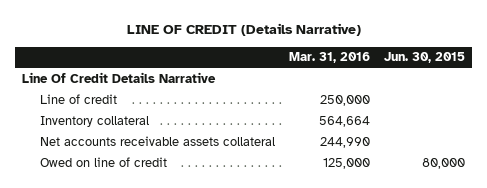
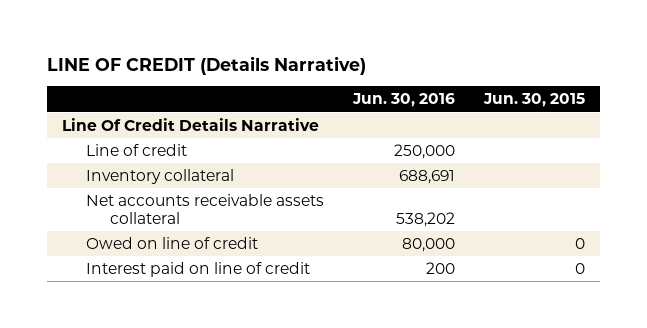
[288,52,370,64] Mar. 31, 2016 -> none
none -> [351,93,455,108] Jun. 30, 2016
[421,157,465,169] 80,000 -> [575,238,586,250] 0
none -> [85,262,310,278] Interest paid on line of credit

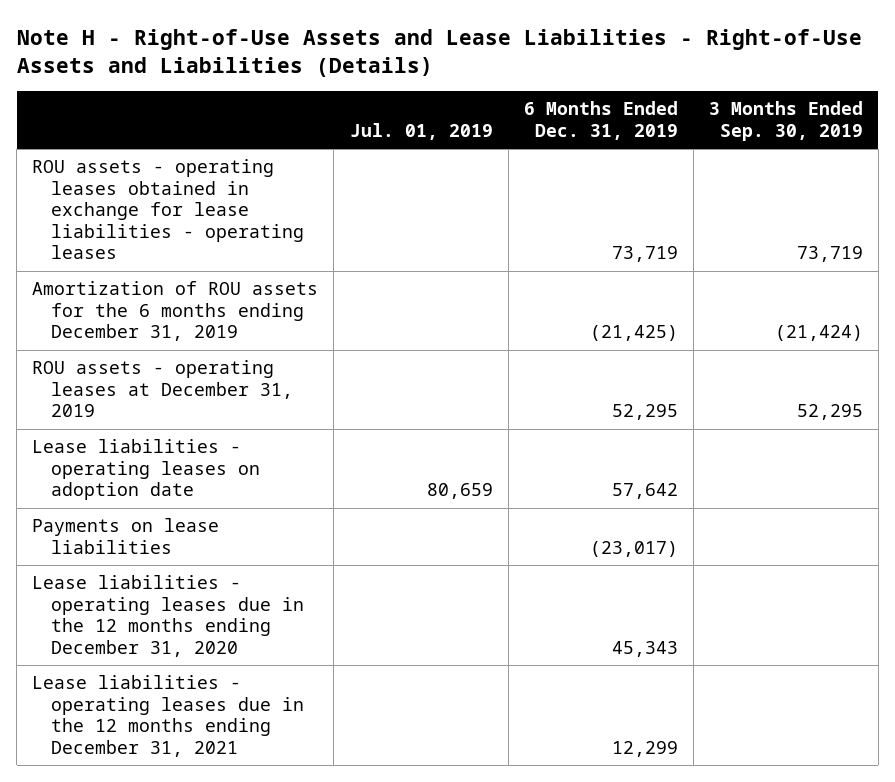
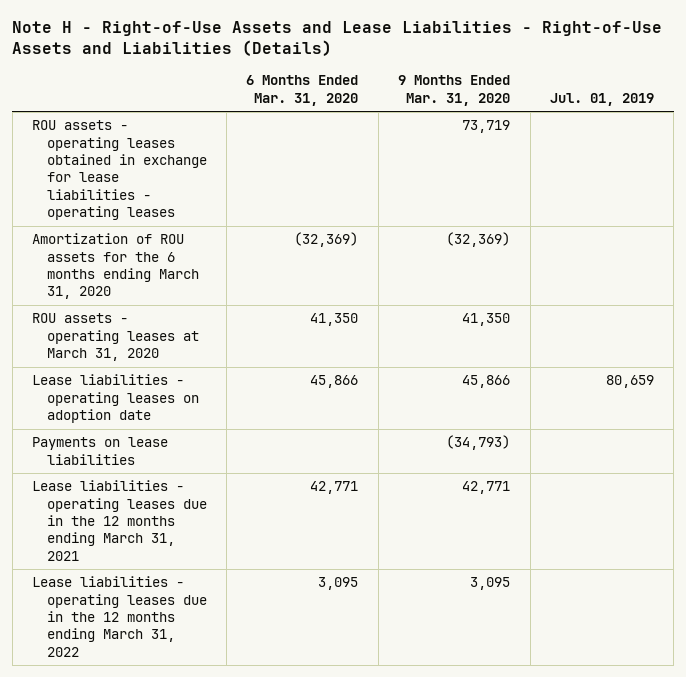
[523,101,678,140] 6 Months Ended Dec. 31, 2019 -> none
[708,101,863,141] 3 Months Ended Sep. 30, 2019 -> none
none -> [246,75,359,106] 6 Months Ended Mar. 31, 2020
none -> [398,75,511,106] 9 Months Ended Mar. 31, 2020
[32,281,319,342] Amortization of ROU assets for the 6 months ending December 31, 2019 -> [32,233,199,300] Amortization of ROU assets for the 6 months ending March 31, 2020
[32,360,294,418] ROU assets - operating leases at December 31, 2019 -> [32,313,199,362] ROU assets - operating leases at March 31, 2020
[32,575,305,657] Lease liabilities - operating leases due in the 12 months ending December 31, 2020 -> [32,480,207,561] Lease liabilities - operating leases due in the 12 months ending March 31, 2021
[32,675,305,757] Lease liabilities - operating leases due in the 12 months ending December 31, 2021 -> [32,576,207,657] Lease liabilities - operating leases due in the 12 months ending March 31, 2022

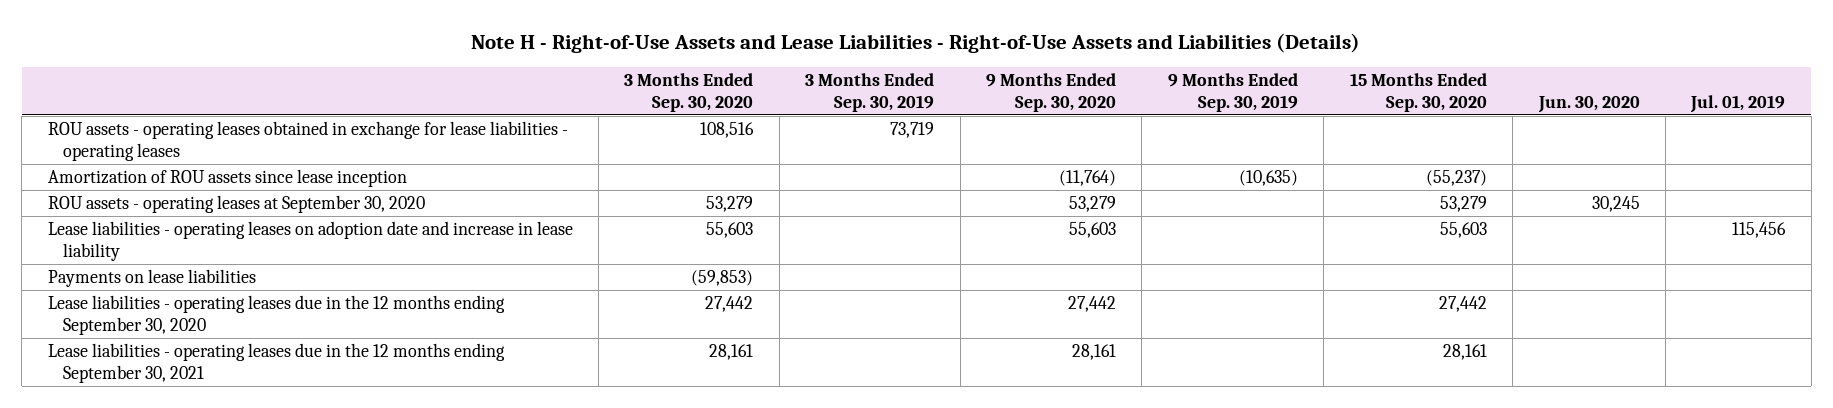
[246,75,359,106] 6 Months Ended Mar. 31, 2020 -> none
[398,75,511,106] 9 Months Ended Mar. 31, 2020 -> none
none -> [624,72,754,112] 3 Months Ended Sep. 30, 2020
none -> [805,72,935,112] 3 Months Ended Sep. 30, 2019
none -> [986,72,1117,112] 9 Months Ended Sep. 30, 2020
none -> [1167,72,1298,112] 9 Months Ended Sep. 30, 2019
none -> [1349,72,1487,112] 15 Months Ended Sep. 30, 2020
none -> [1537,95,1640,113] Jun. 30, 2020
[32,233,199,300] Amortization of ROU assets for the 6 months ending March 31, 2020 -> [47,169,407,188] Amortization of ROU assets since lease inception
[32,313,199,362] ROU assets - operating leases at March 31, 2020 -> [47,195,425,214] ROU assets - operating leases at September 30, 2020
[32,374,199,424] Lease liabilities - operating leases on adoption date -> [47,221,573,261] Lease liabilities - operating leases on adoption date and increase in lease liability
[606,375,655,389] 80,659 -> [1732,222,1787,239] 115,456
[32,480,207,561] Lease liabilities - operating leases due in the 12 months ending March 31, 2021 -> [47,295,505,335] Lease liabilities - operating leases due in the 12 months ending September 30, 2020
[32,576,207,657] Lease liabilities - operating leases due in the 12 months ending March 31, 2022 -> [47,343,505,383] Lease liabilities - operating leases due in the 12 months ending September 30, 2021

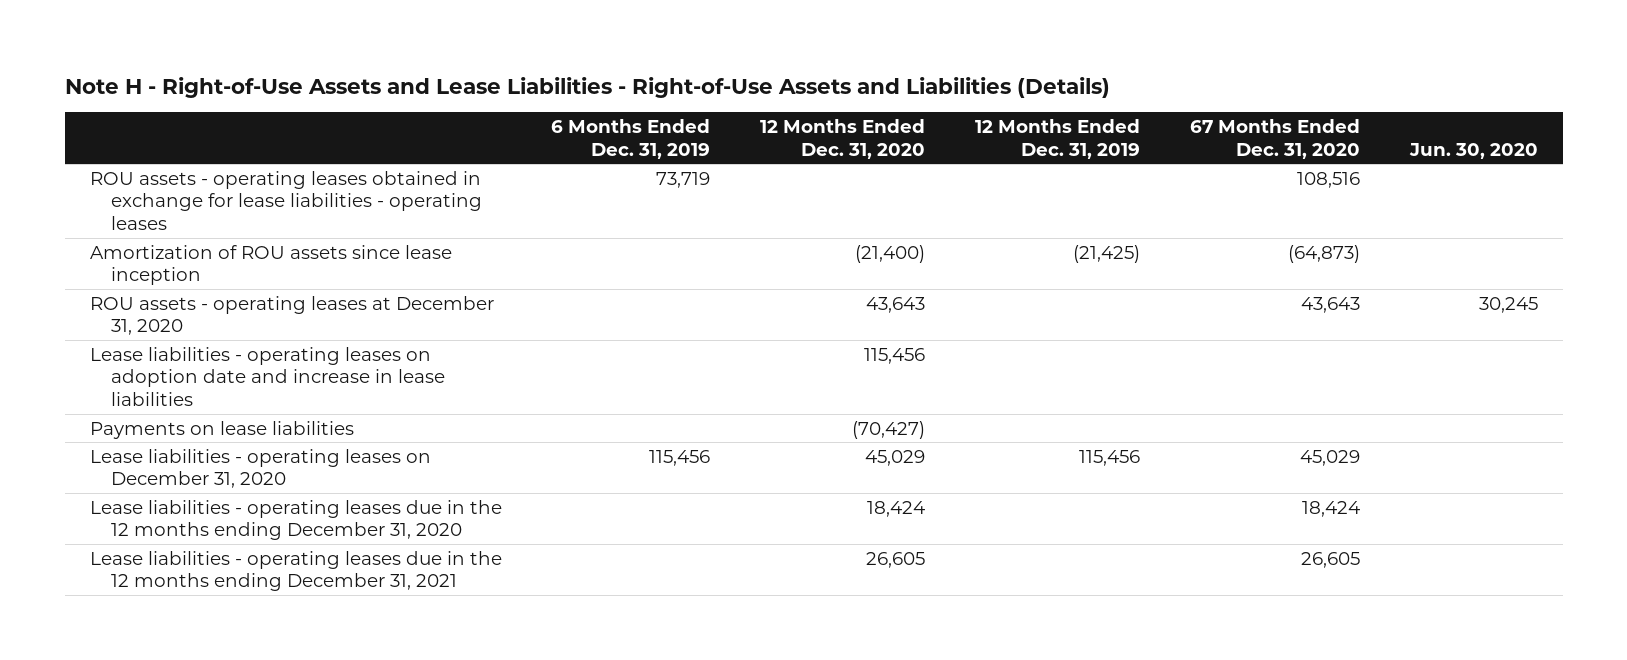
[624,72,754,112] 3 Months Ended Sep. 30, 2020 -> none
[805,72,935,112] 3 Months Ended Sep. 30, 2019 -> none
[986,72,1117,112] 9 Months Ended Sep. 30, 2020 -> none
[1167,72,1298,112] 9 Months Ended Sep. 30, 2019 -> none
[1349,72,1487,112] 15 Months Ended Sep. 30, 2020 -> none
[1690,94,1786,113] Jul. 01, 2019 -> none
none -> [551,118,711,159] 6 Months Ended Dec. 31, 2019
none -> [760,118,926,159] 12 Months Ended Dec. 31, 2020
none -> [975,118,1141,159] 12 Months Ended Dec. 31, 2019
none -> [1189,118,1360,159] 67 Months Ended Dec. 31, 2020
[47,195,425,214] ROU assets - operating leases at September 30, 2020 -> [89,295,494,336] ROU assets - operating leases at December 31, 2020
[47,221,573,261] Lease liabilities - operating leases on adoption date and increase in lease liability -> [89,346,445,407] Lease liabilities - operating leases on adoption date and increase in lease liabilities
none -> [89,448,431,489] Lease liabilities - operating leases on December 31, 2020
[47,295,505,335] Lease liabilities - operating leases due in the 12 months ending September 30, 2020 -> [89,499,502,541] Lease liabilities - operating leases due in the 12 months ending December 31, 2020
[47,343,505,383] Lease liabilities - operating leases due in the 12 months ending September 30, 2021 -> [89,550,502,592] Lease liabilities - operating leases due in the 12 months ending December 31, 2021

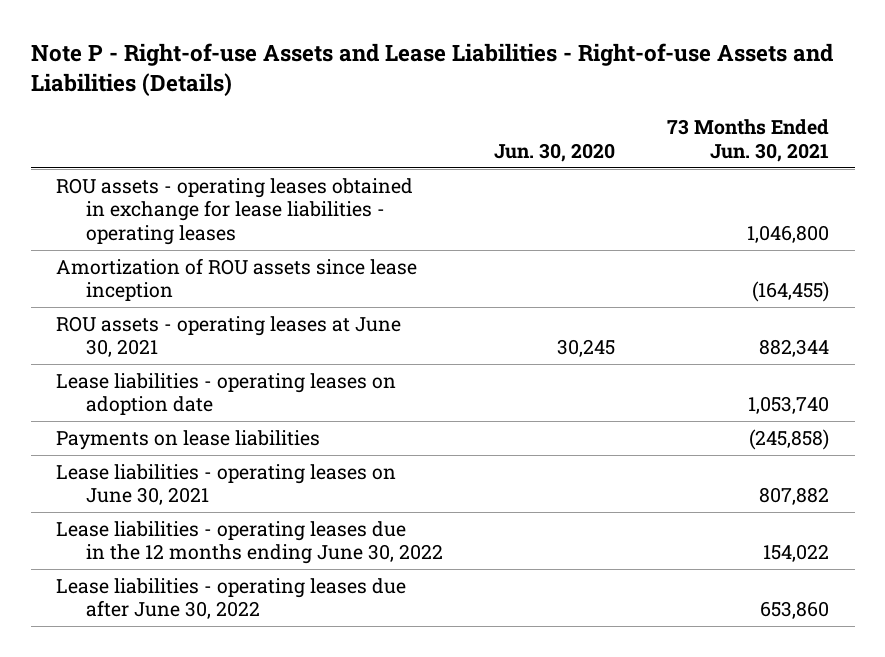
[64,76,1110,98] Note H - Right-of-Use Assets and Lease Liabilities - Right-of-Use Assets and Liabilities (Details) -> [30,42,833,97] Note P - Right-of-use Assets and Lease Liabilities - Right-of-use Assets and Liabilities (Details)
[551,118,711,159] 6 Months Ended Dec. 31, 2019 -> none
[760,118,926,159] 12 Months Ended Dec. 31, 2020 -> none
[975,118,1141,159] 12 Months Ended Dec. 31, 2019 -> none
[1189,118,1360,159] 67 Months Ended Dec. 31, 2020 -> none
none -> [666,119,829,162] 73 Months Ended Jun. 30, 2021
[89,295,494,336] ROU assets - operating leases at December 31, 2020 -> [56,315,402,358] ROU assets - operating leases at June 30, 2021
[89,346,445,407] Lease liabilities - operating leases on adoption date and increase in lease liabilities -> [56,372,397,416] Lease liabilities - operating leases on adoption date
[89,448,431,489] Lease liabilities - operating leases on December 31, 2020 -> [56,463,397,506] Lease liabilities - operating leases on June 30, 2021
[89,499,502,541] Lease liabilities - operating leases due in the 12 months ending December 31, 2020 -> [56,520,443,565] Lease liabilities - operating leases due in the 12 months ending June 30, 2022
[89,550,502,592] Lease liabilities - operating leases due in the 12 months ending December 31, 2021 -> [56,577,407,620] Lease liabilities - operating leases due after June 30, 2022

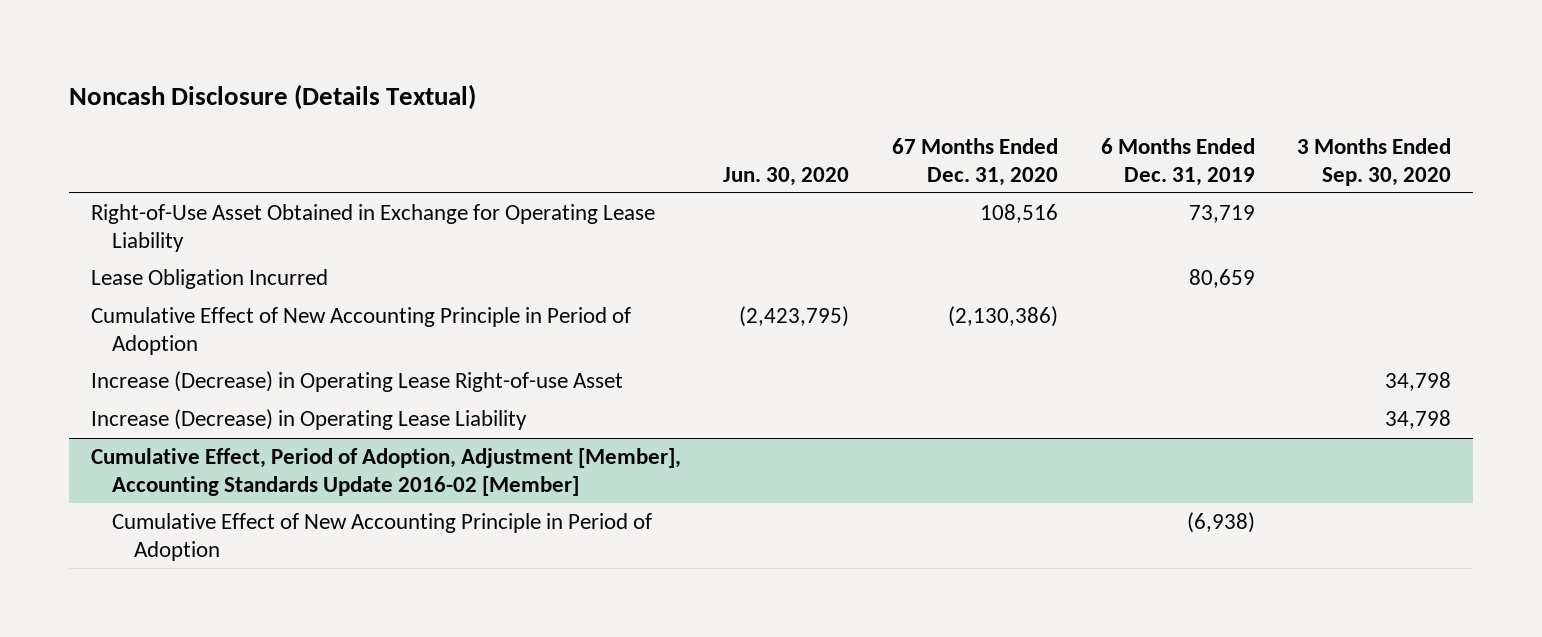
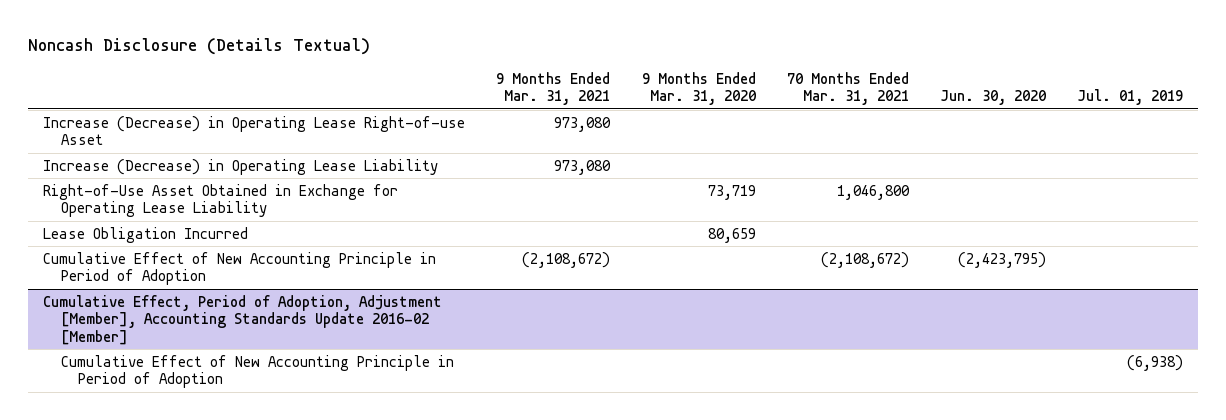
[891,137,1058,186] 67 Months Ended Dec. 31, 2020 -> none
[1100,137,1255,186] 6 Months Ended Dec. 31, 2019 -> none
[1297,137,1452,186] 3 Months Ended Sep. 30, 2020 -> none
none -> [496,71,611,106] 9 Months Ended Mar. 31, 2021
none -> [641,71,756,106] 9 Months Ended Mar. 31, 2020
none -> [786,71,909,106] 70 Months Ended Mar. 31, 2021
none -> [1076,89,1183,106] Jul. 01, 2019
[90,371,623,393] Increase (Decrease) in Operating Lease Right-of-use Asset -> [43,115,466,146] Increase (Decrease) in Operating Lease Right-of-use Asset
[90,409,527,431] Increase (Decrease) in Operating Lease Liability -> [43,158,439,175] Increase (Decrease) in Operating Lease Liability

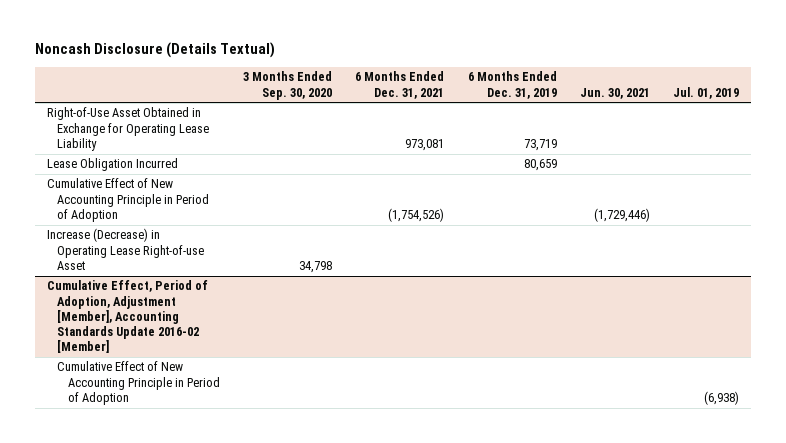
[496,71,611,106] 9 Months Ended Mar. 31, 2021 -> none
[641,71,756,106] 9 Months Ended Mar. 31, 2020 -> none
[786,71,909,106] 70 Months Ended Mar. 31, 2021 -> none
[939,90,1046,106] Jun. 30, 2020 -> none
none -> [242,71,332,100] 3 Months Ended Sep. 30, 2020
none -> [355,71,445,99] 6 Months Ended Dec. 31, 2021
none -> [467,71,557,99] 6 Months Ended Dec. 31, 2019
none -> [579,87,650,99] Jun. 30, 2021
[43,158,439,175] Increase (Decrease) in Operating Lease Liability -> none
[43,115,466,146] Increase (Decrease) in Operating Lease Right-of-use Asset -> [46,228,205,270] Increase (Decrease) in Operating Lease Right-of-use Asset

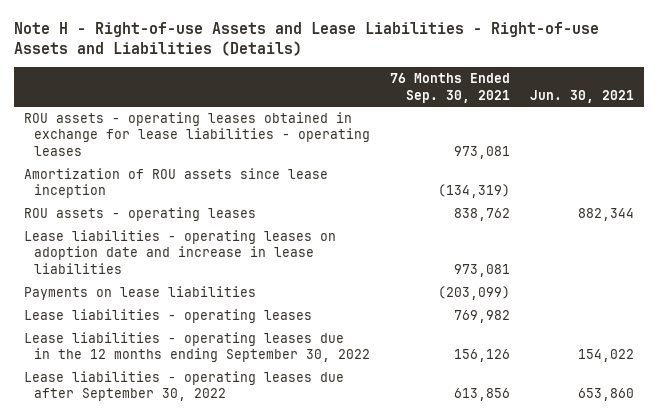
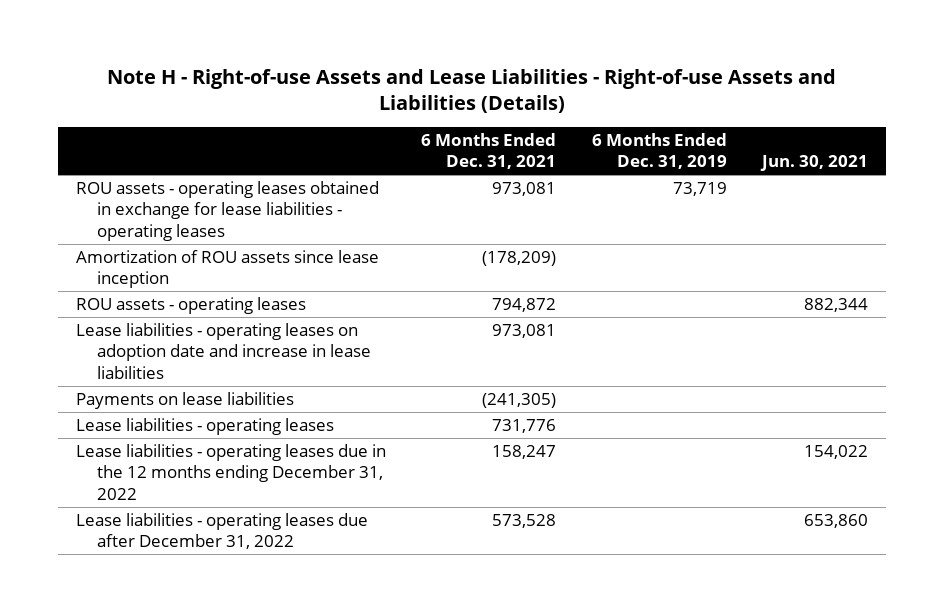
[390,73,511,103] 76 Months Ended Sep. 30, 2021 -> none
none -> [421,133,557,170] 6 Months Ended Dec. 31, 2021
none -> [591,133,727,170] 6 Months Ended Dec. 31, 2019
[23,332,371,363] Lease liabilities - operating leases due in the 12 months ending September 30, 2022 -> [75,444,386,500] Lease liabilities - operating leases due in the 12 months ending December 31, 2022
[23,371,344,402] Lease liabilities - operating leases due after September 30, 2022 -> [75,513,368,550] Lease liabilities - operating leases due after December 31, 2022

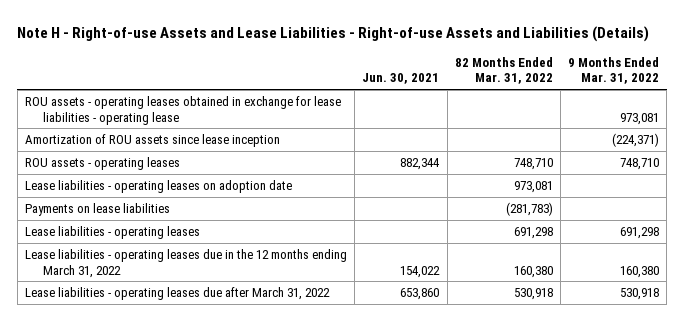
[421,133,557,170] 6 Months Ended Dec. 31, 2021 -> none
[591,133,727,170] 6 Months Ended Dec. 31, 2019 -> none
none -> [454,56,553,85] 82 Months Ended Mar. 31, 2022
none -> [568,56,660,85] 9 Months Ended Mar. 31, 2022
[75,181,379,241] ROU assets - operating leases obtained in exchange for lease liabilities - operating leases -> [24,96,341,125] ROU assets - operating leases obtained in exchange for lease liabilities - operating lease
[75,323,371,379] Lease liabilities - operating leases on adoption date and increase in lease liabilities -> [24,180,292,194] Lease liabilities - operating leases on adoption date
[75,444,386,500] Lease liabilities - operating leases due in the 12 months ending December 31, 2022 -> [24,249,347,278] Lease liabilities - operating leases due in the 12 months ending March 31, 2022
[75,513,368,550] Lease liabilities - operating leases due after December 31, 2022 -> [24,287,330,301] Lease liabilities - operating leases due after March 31, 2022

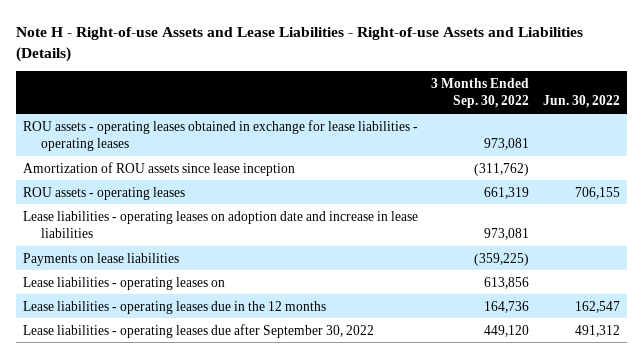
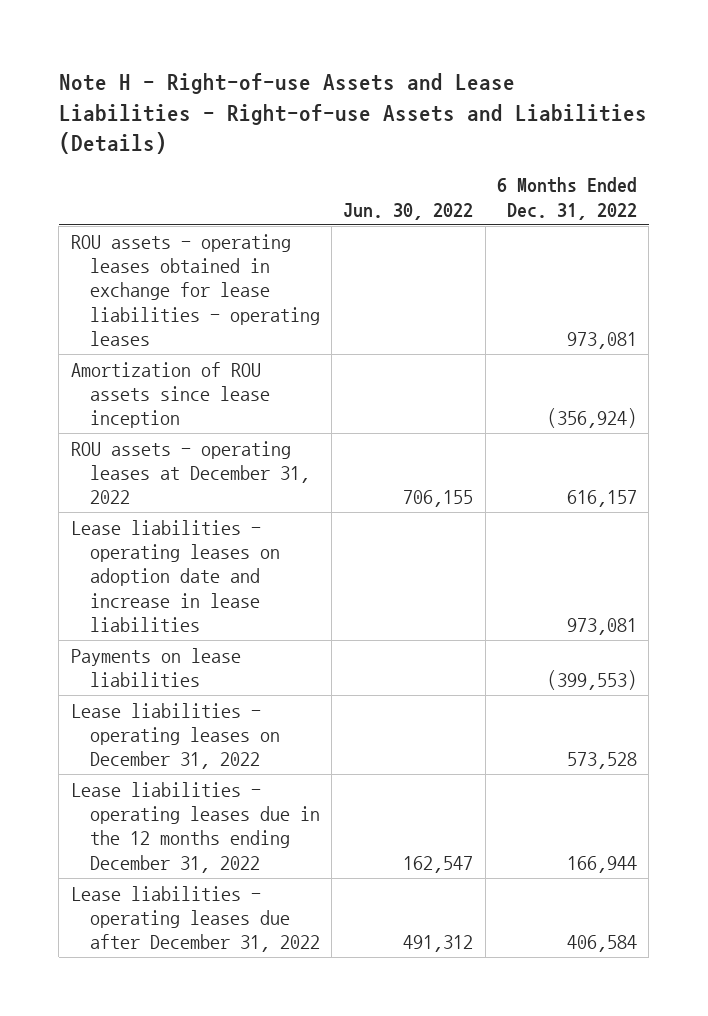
[431,78,530,109] 3 Months Ended Sep. 30, 2022 -> none
none -> [497,177,638,220] 6 Months Ended Dec. 31, 2022
[22,186,185,200] ROU assets - operating leases -> [70,440,310,505] ROU assets - operating leases at December 31, 2022
[22,276,225,290] Lease liabilities - operating leases on -> [70,702,280,770] Lease liabilities - operating leases on December 31, 2022
[22,300,326,314] Lease liabilities - operating leases due in the 12 months -> [70,781,320,873] Lease liabilities - operating leases due in the 12 months ending December 31, 2022
[22,323,374,338] Lease liabilities - operating leases due after September 30, 2022 -> [70,885,320,953] Lease liabilities - operating leases due after December 31, 2022

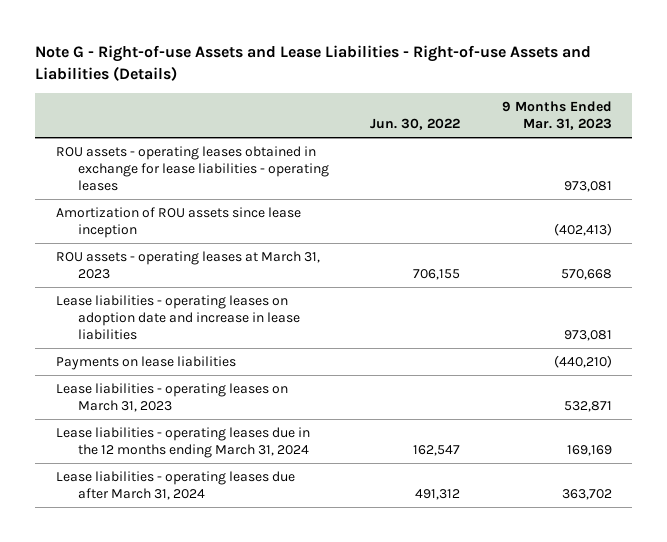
[58,73,647,155] Note H - Right-of-use Assets and Lease Liabilities - Right-of-use Assets and Liabilities (Details) -> [35,45,592,81] Note G - Right-of-use Assets and Lease Liabilities - Right-of-use Assets and Liabilities (Details)
[497,177,638,220] 6 Months Ended Dec. 31, 2022 -> none
none -> [501,101,612,130] 9 Months Ended Mar. 31, 2023
[70,440,310,505] ROU assets - operating leases at December 31, 2022 -> [55,250,320,279] ROU assets - operating leases at March 31, 2023
[70,702,280,770] Lease liabilities - operating leases on December 31, 2022 -> [55,382,288,412] Lease liabilities - operating leases on March 31, 2023
[70,781,320,873] Lease liabilities - operating leases due in the 12 months ending December 31, 2022 -> [55,426,310,458] Lease liabilities - operating leases due in the 12 months ending March 31, 2024
[70,885,320,953] Lease liabilities - operating leases due after December 31, 2022 -> [55,470,295,500] Lease liabilities - operating leases due after March 31, 2024

